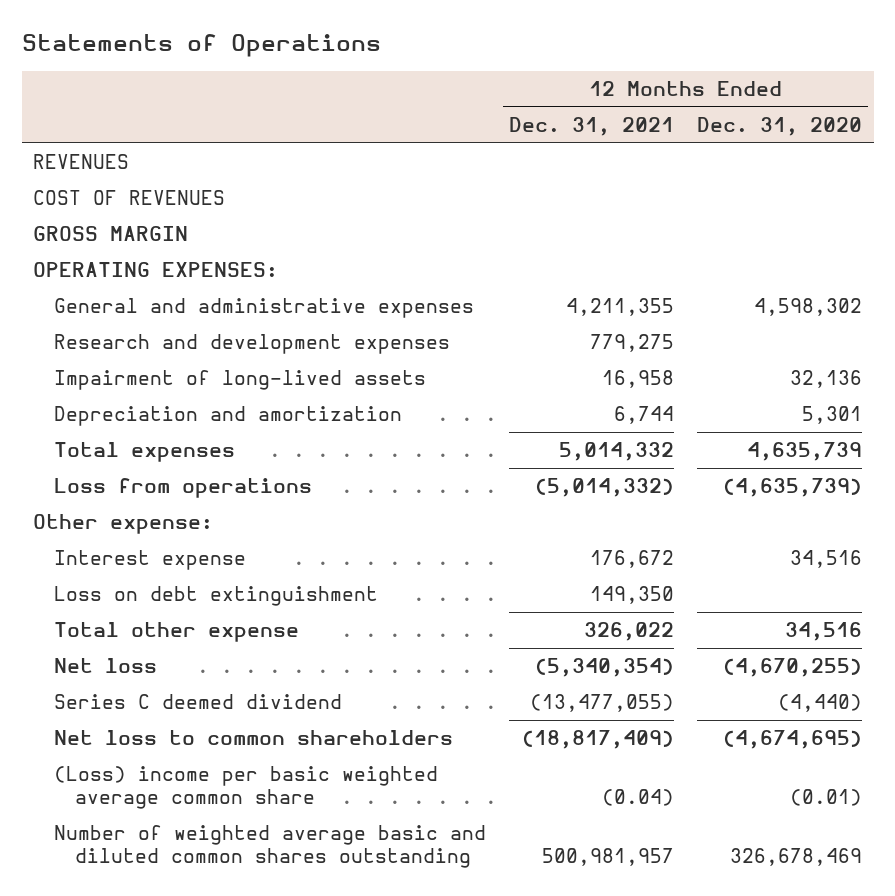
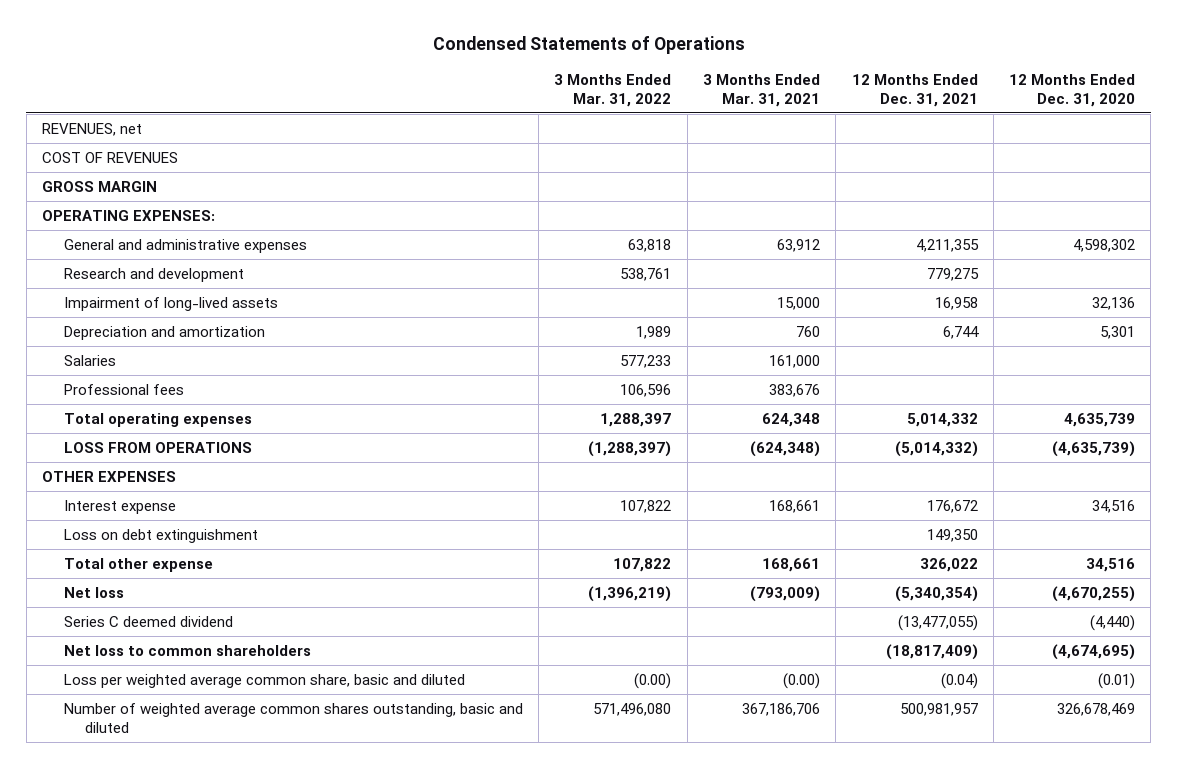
[21,34,381,58] Statements of Operations -> [432,35,745,54] Condensed Statements of Operations
none -> [554,73,672,107] 3 Months Ended Mar. 31, 2022
none -> [702,73,820,107] 3 Months Ended Mar. 31, 2021
[33,154,130,170] REVENUES -> [41,123,142,137] REVENUES, net
[53,334,450,355] Research and development expenses -> [63,268,244,283] Research and development
none -> [63,355,116,367] Salaries
none -> [63,384,184,396] Professional fees
[53,442,235,463] Total expenses -> [63,413,252,428] Total operating expenses
[53,478,312,499] Loss from operations -> [63,442,252,454] LOSS FROM OPERATIONS
[33,514,214,535] Other expense: -> [41,471,176,483] OTHER EXPENSES
[53,766,438,810] (Loss) income per basic weighted average common share -> [63,674,465,689] Loss per weighted average common share, basic and diluted
[53,825,486,869] Number of weighted average basic and diluted common shares outstanding -> [63,703,523,733] Number of weighted average common shares outstanding, basic and diluted

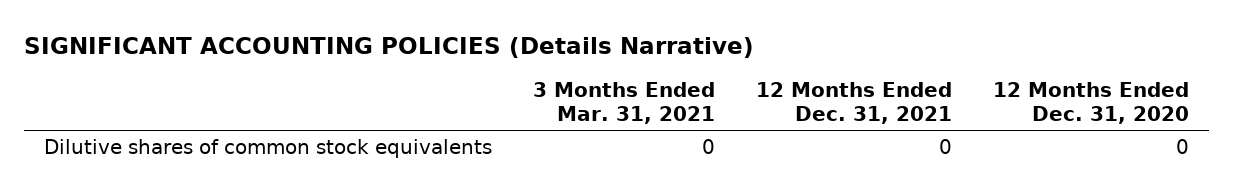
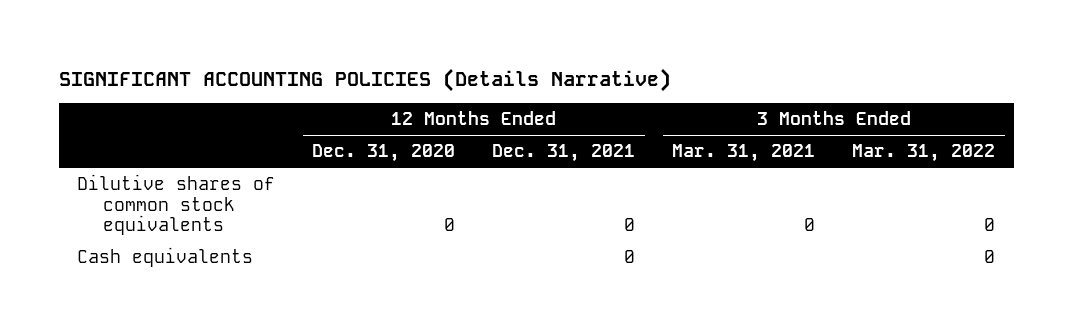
none -> [852,144,996,163] Mar. 31, 2022
none -> [77,247,254,268] Cash equivalents

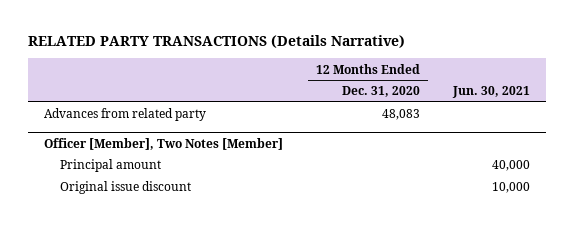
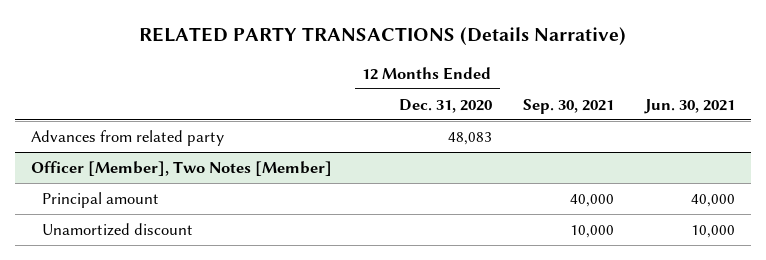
none -> [523,98,615,114] Sep. 30, 2021
[59,181,191,195] Original issue discount -> [42,222,194,236] Unamortized discount

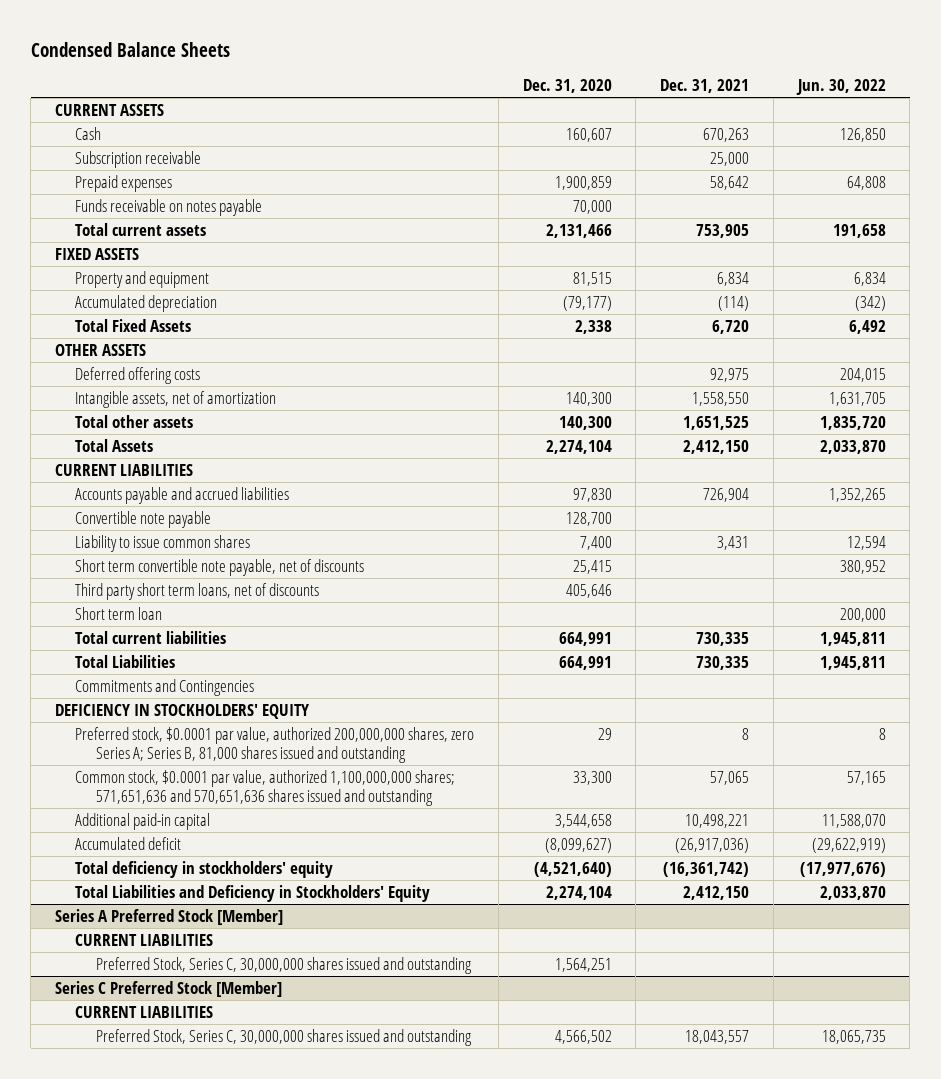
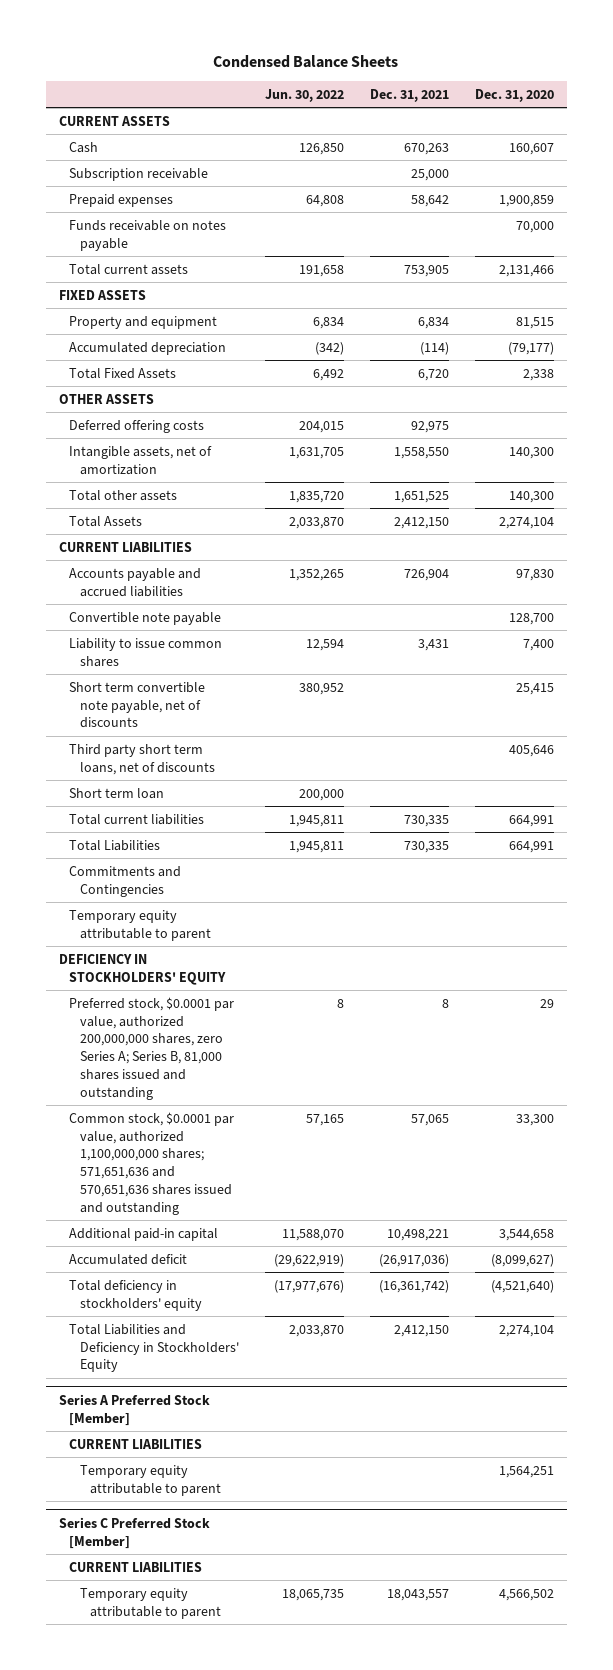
none -> [69,909,211,941] Temporary equity attributable to parent
[95,956,472,974] Preferred Stock, Series C, 30,000,000 shares issued and outstanding -> [79,1464,222,1496] Temporary equity attributable to parent
[95,1028,472,1046] Preferred Stock, Series C, 30,000,000 shares issued and outstanding -> [79,1587,222,1619] Temporary equity attributable to parent

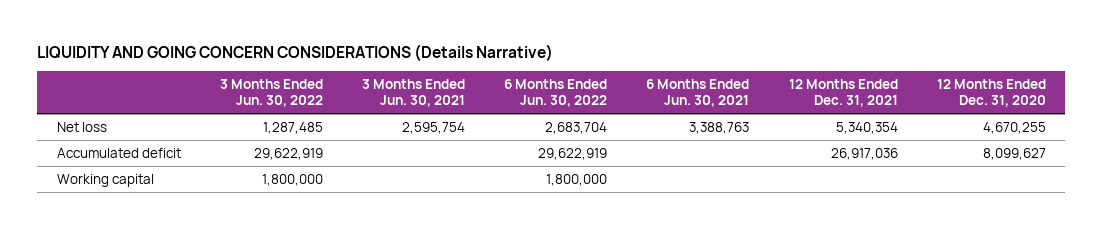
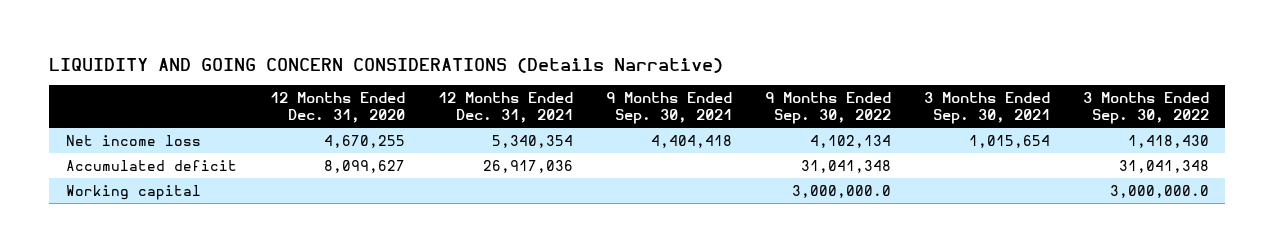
[219,79,323,108] 3 Months Ended Jun. 30, 2022 -> none
[361,79,465,108] 3 Months Ended Jun. 30, 2021 -> none
[504,79,608,108] 6 Months Ended Jun. 30, 2022 -> none
[646,79,750,108] 6 Months Ended Jun. 30, 2021 -> none
none -> [605,91,732,125] 9 Months Ended Sep. 30, 2021
none -> [764,91,891,125] 9 Months Ended Sep. 30, 2022
none -> [923,91,1050,125] 3 Months Ended Sep. 30, 2021
none -> [1082,91,1209,125] 3 Months Ended Sep. 30, 2022
[56,122,107,133] Net loss -> [65,134,201,146] Net income loss

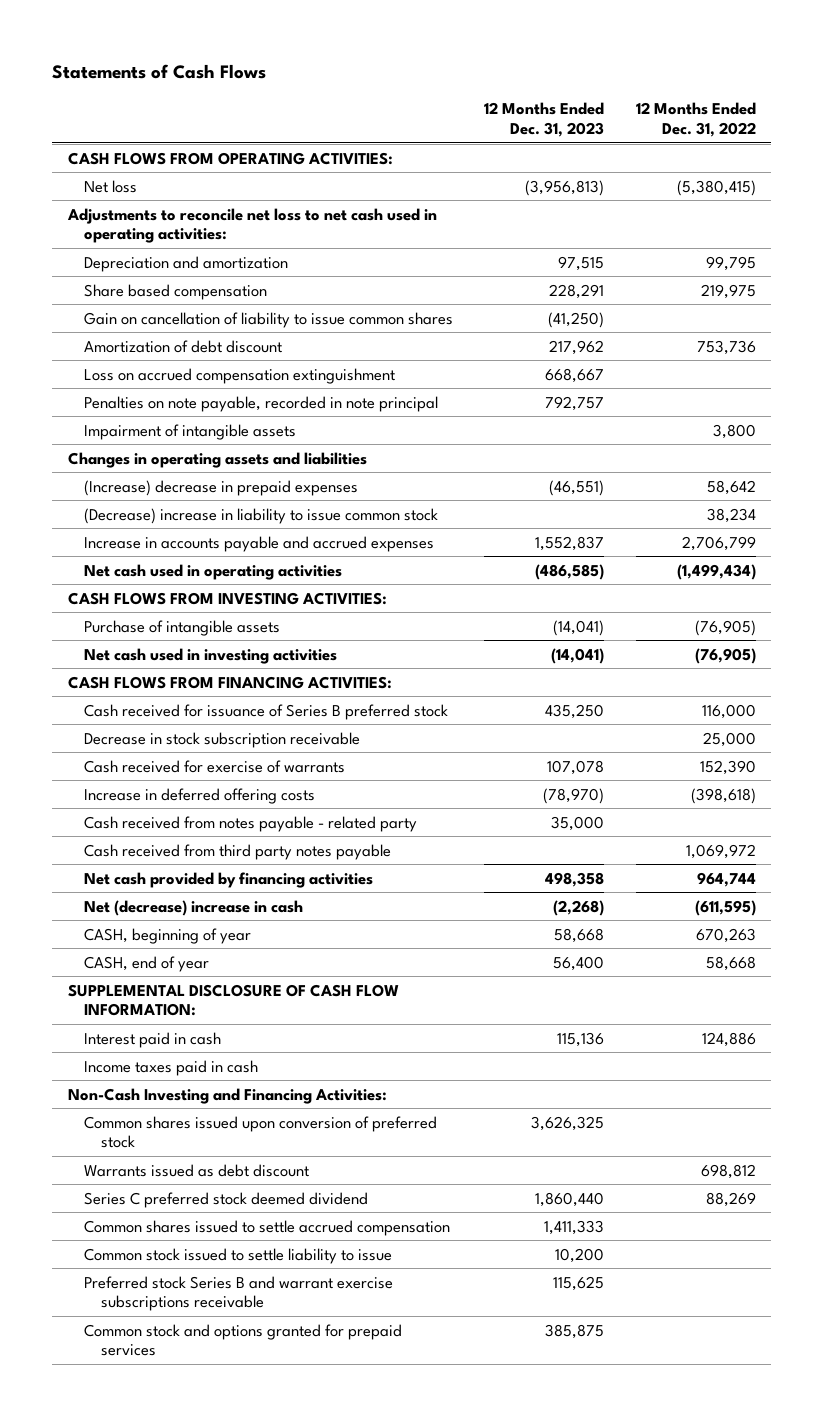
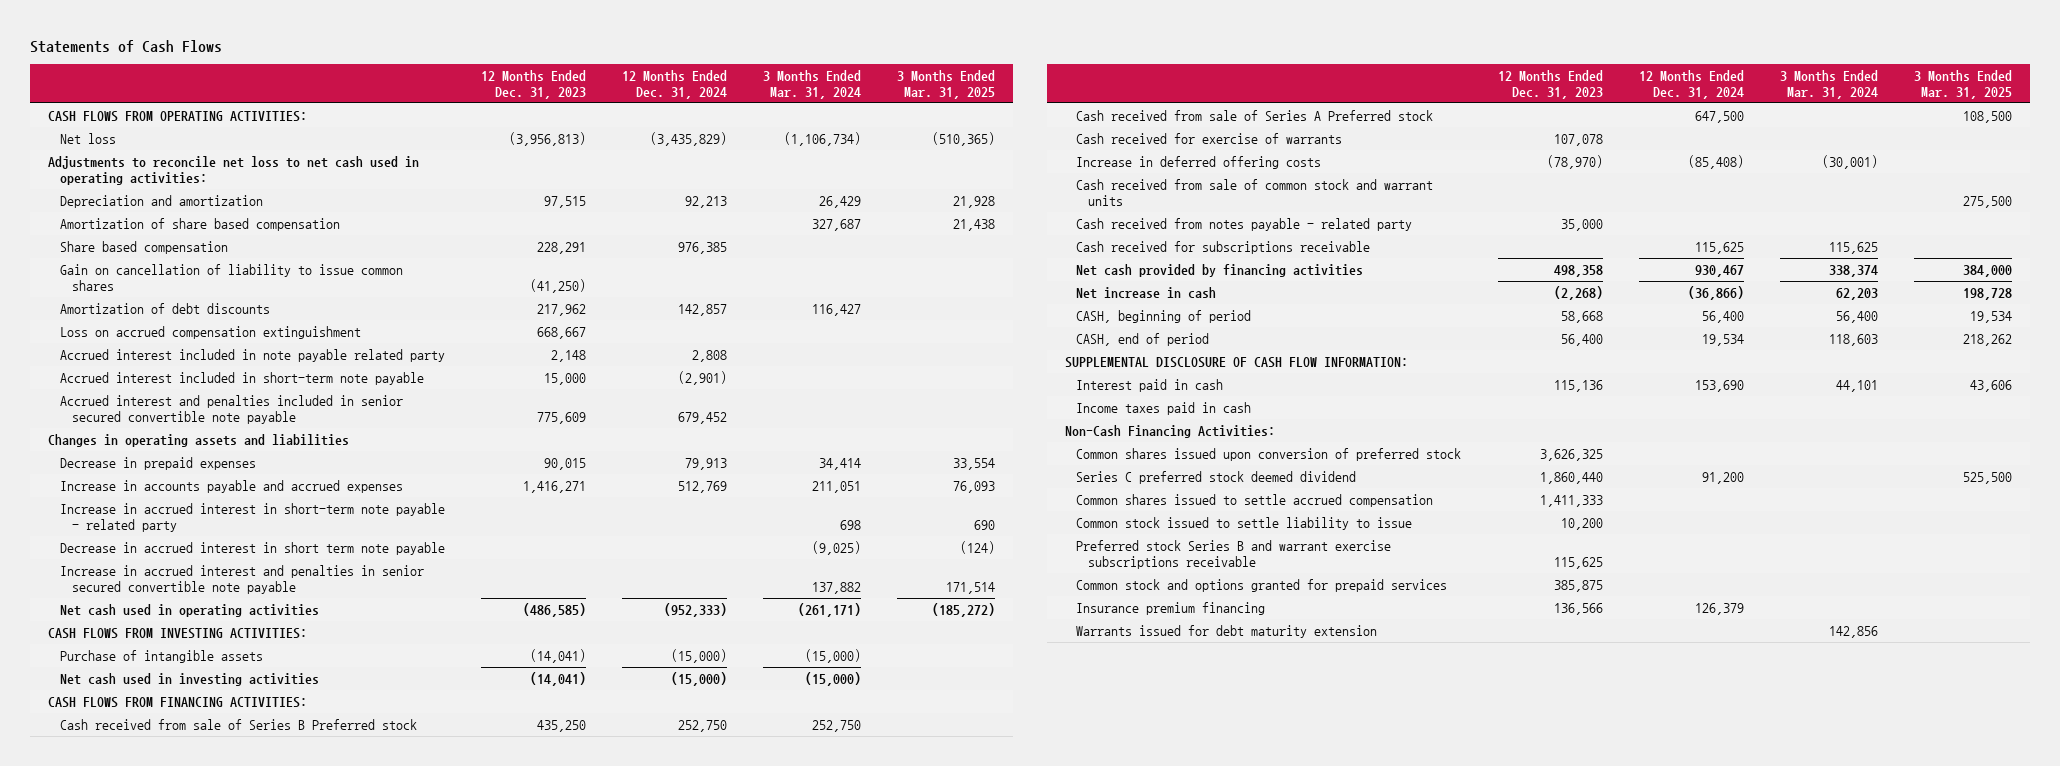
[635,102,756,137] 12 Months Ended Dec. 31, 2022 -> none
none -> [622,69,728,99] 12 Months Ended Dec. 31, 2024
none -> [763,69,862,99] 3 Months Ended Mar. 31, 2024
none -> [897,69,996,99] 3 Months Ended Mar. 31, 2025
none -> [59,217,340,231] Amortization of share based compensation
[84,339,283,353] Amortization of debt discount -> [59,302,270,314] Amortization of debt discounts
[84,395,439,412] Penalties on note payable, recorded in note principal -> none
[84,423,297,440] Impairment of intangible assets -> none
none -> [59,348,445,362] Accrued interest included in note payable related party
none -> [59,371,424,385] Accrued interest included in short-term note payable
none -> [59,394,403,424] Accrued interest and penalties included in senior secured convertible note payable
[84,507,439,524] (Decrease) increase in liability to issue common stock -> none
[84,479,359,496] (Increase) decrease in prepaid expenses -> [59,456,256,470] Decrease in prepaid expenses
[549,479,605,496] (46,551) -> [544,457,587,470] 90,015
[535,535,605,551] 1,552,837 -> [523,480,587,493] 1,416,271
none -> [59,502,445,532] Increase in accrued interest in short-term note payable - related party
none -> [59,541,445,555] Decrease in accrued interest in short term note payable
none -> [59,564,424,594] Increase in accrued interest and penalties in senior secured convertible note payable
[84,731,361,748] Decrease in stock subscription receivable -> none
[84,703,449,720] Cash received for issuance of Series B preferred stock -> [59,718,417,730] Cash received from sale of Series B Preferred stock
none -> [1076,109,1434,121] Cash received from sale of Series A Preferred stock
none -> [1076,178,1434,206] Cash received from sale of common stock and warrant units
[84,843,392,860] Cash received from third party notes payable -> none
none -> [1076,240,1371,254] Cash received for subscriptions receivable
[84,899,304,916] Net (decrease) increase in cash -> [1076,286,1217,299] Net increase in cash
[84,927,252,944] CASH, beginning of year -> [1076,309,1252,323] CASH, beginning of period
[84,955,210,972] CASH, end of year -> [1076,332,1210,346] CASH, end of period
[67,1087,387,1104] Non-Cash Investing and Financing Activities: -> [1064,424,1275,438] Non-Cash Financing Activities:
[84,1163,310,1177] Warrants issued as debt discount -> none
none -> [1076,601,1266,615] Insurance premium financing
none -> [1076,624,1378,638] Warrants issued for debt maturity extension

